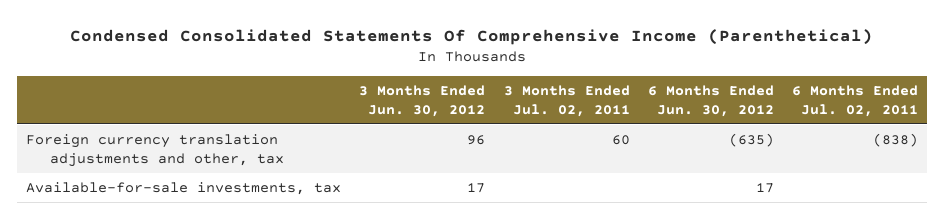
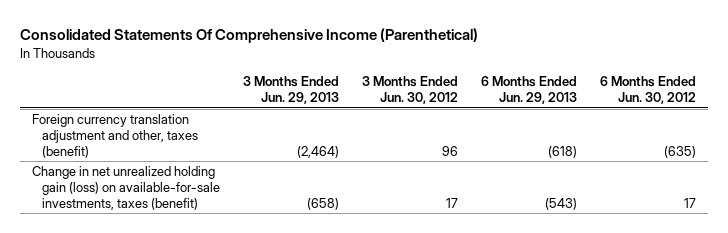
[70,28,874,45] Condensed Consolidated Statements Of Comprehensive Income (Parenthetical) -> [19,28,478,44] Consolidated Statements Of Comprehensive Income (Parenthetical)
[503,85,630,117] 3 Months Ended Jul. 02, 2011 -> none
[792,85,919,117] 6 Months Ended Jul. 02, 2011 -> none
none -> [242,76,339,104] 3 Months Ended Jun. 29, 2013
none -> [481,76,578,104] 6 Months Ended Jun. 29, 2013
[26,134,284,167] Foreign currency translation adjustments and other, tax -> [31,114,198,158] Foreign currency translation adjustment and other, taxes (benefit)
[26,182,342,196] Available-for-sale investments, tax -> [31,166,220,210] Change in net unrealized holding gain (loss) on available-for-sale investments, taxes (benefit)

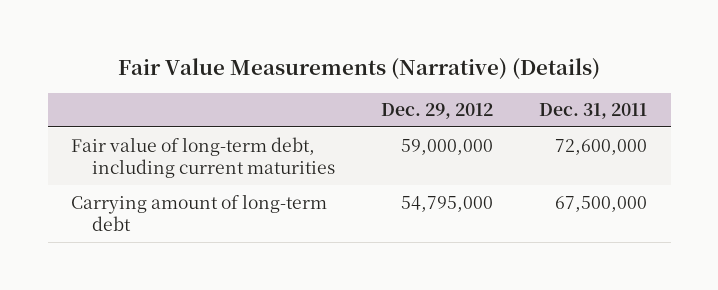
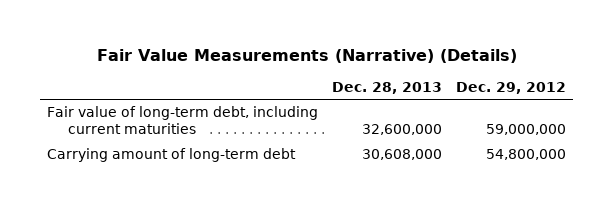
[539,103,648,120] Dec. 31, 2011 -> none
none -> [332,81,443,94] Dec. 28, 2013
[401,195,494,212] 54,795,000 -> [486,149,567,161] 54,800,000

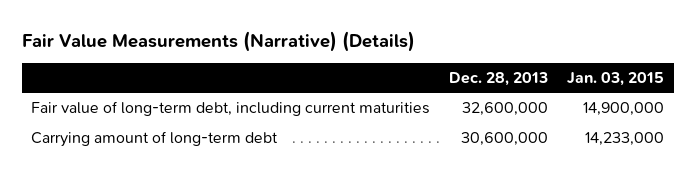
[456,81,567,94] Dec. 29, 2012 -> none
none -> [567,71,665,86] Jan. 03, 2015
[362,149,443,161] 30,608,000 -> [461,132,549,147] 30,600,000

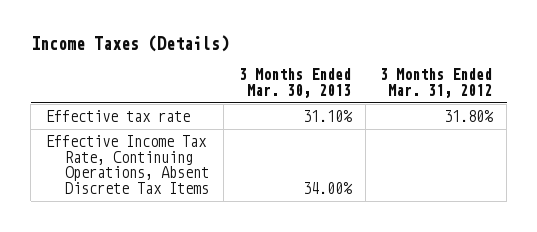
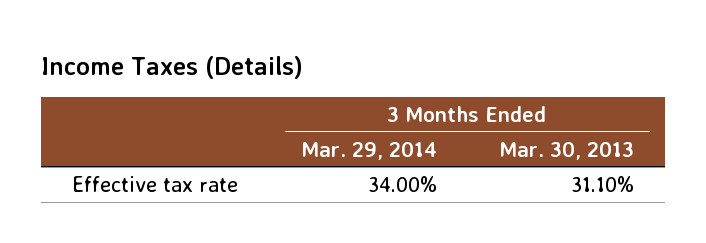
[379,68,492,98] 3 Months Ended Mar. 31, 2012 -> none
none -> [300,140,437,160] Mar. 29, 2014
[45,135,210,194] Effective Income Tax Rate, Continuing Operations, Absent Discrete Tax Items -> none

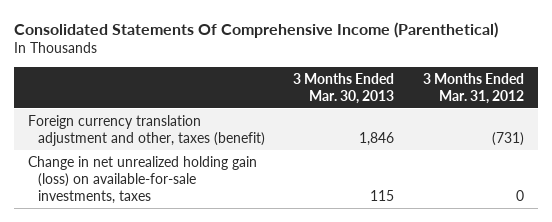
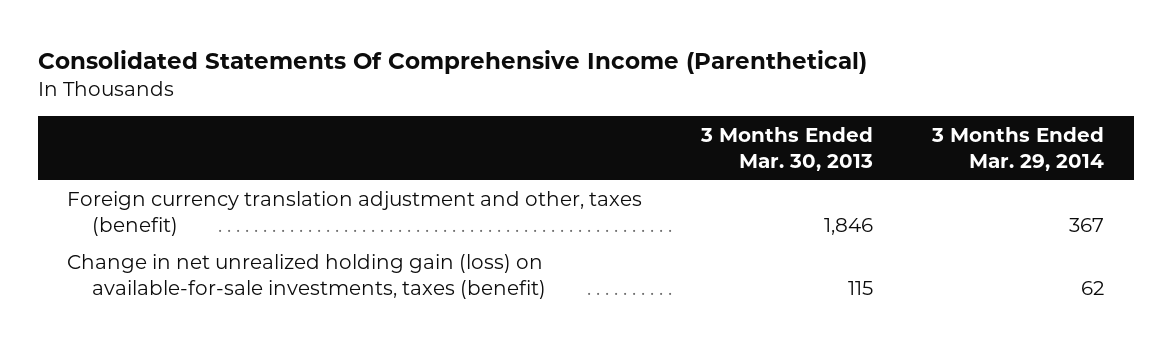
[422,72,524,104] 3 Months Ended Mar. 31, 2012 -> none
none -> [931,126,1105,171] 3 Months Ended Mar. 29, 2014
[28,155,258,204] Change in net unrealized holding gain (loss) on available-for-sale investments, taxes -> [67,253,547,299] Change in net unrealized holding gain (loss) on available-for-sale investments, taxes (benefit)

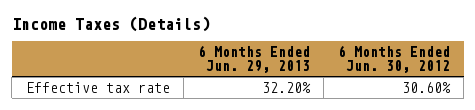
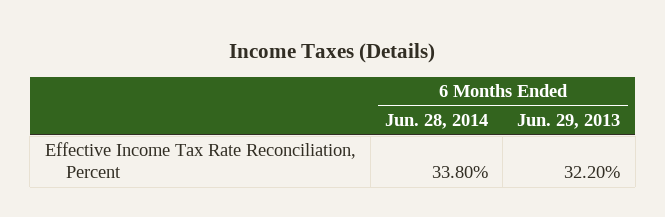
[337,45,450,73] 6 Months Ended Jun. 30, 2012 -> none
none -> [384,114,488,130] Jun. 28, 2014
[25,82,170,94] Effective tax rate -> [44,142,356,179] Effective Income Tax Rate Reconciliation, Percent

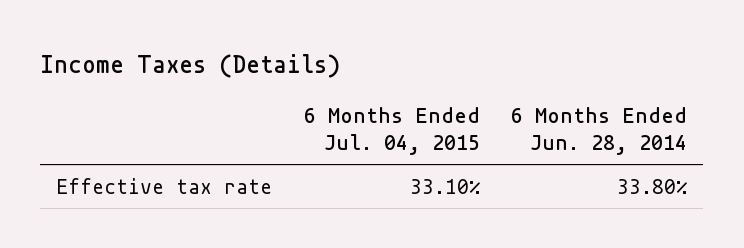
[517,114,621,130] Jun. 29, 2013 -> none
none -> [303,106,480,156] 6 Months Ended Jul. 04, 2015
[44,142,356,179] Effective Income Tax Rate Reconciliation, Percent -> [56,177,273,194] Effective tax rate

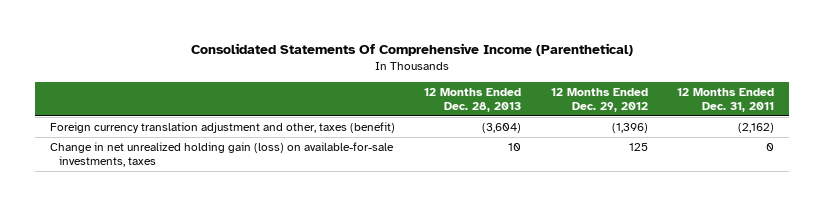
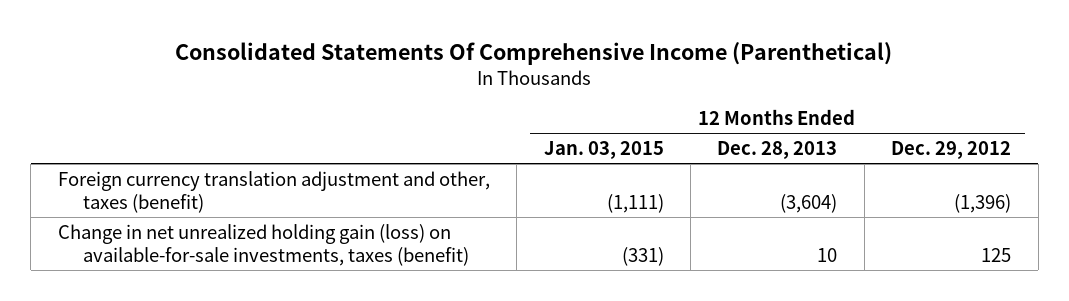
[677,87,775,112] 12 Months Ended Dec. 31, 2011 -> none
none -> [543,141,664,160] Jan. 03, 2015
[49,142,394,168] Change in net unrealized holding gain (loss) on available-for-sale investments, taxes -> [57,223,469,267] Change in net unrealized holding gain (loss) on available-for-sale investments, taxes (benefit)

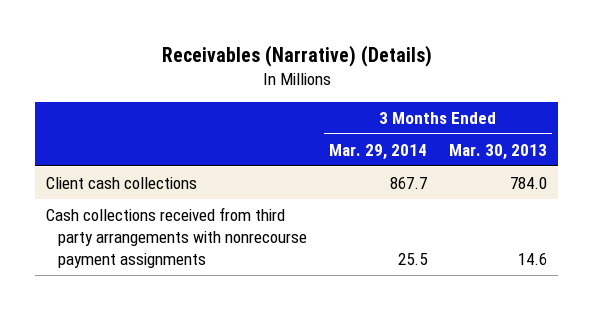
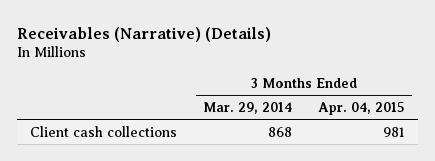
[448,143,547,160] Mar. 30, 2013 -> none
none -> [318,102,406,116] Apr. 04, 2015
[46,207,308,268] Cash collections received from third party arrangements with nonrecourse payment assignments -> none
[390,177,428,190] 867.7 -> [268,126,293,137] 868

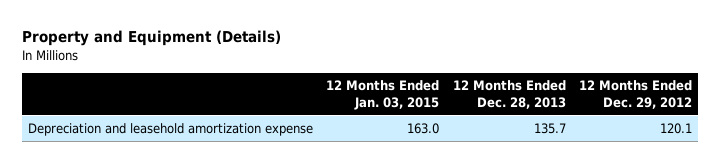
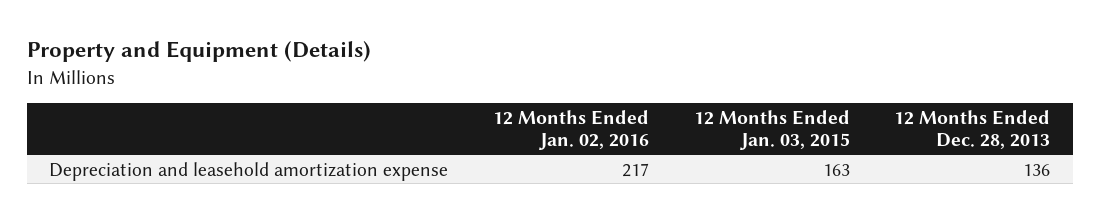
[578,80,692,109] 12 Months Ended Dec. 29, 2012 -> none
none -> [492,109,649,151] 12 Months Ended Jan. 02, 2016
[407,123,440,135] 163.0 -> [822,163,850,176] 163
[533,123,566,135] 135.7 -> [1023,163,1051,176] 136

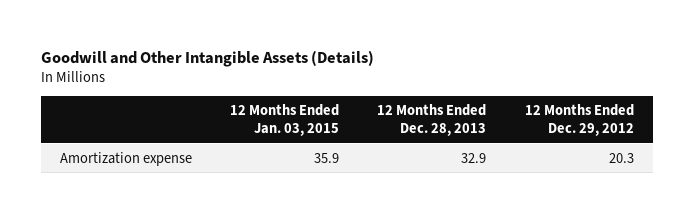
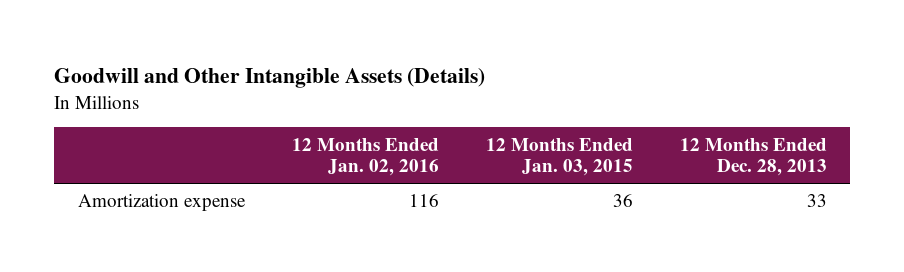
[524,104,634,137] 12 Months Ended Dec. 29, 2012 -> none
none -> [291,137,439,177] 12 Months Ended Jan. 02, 2016
[313,152,339,163] 35.9 -> [612,194,633,208] 36
[461,152,487,163] 32.9 -> [806,194,827,208] 33

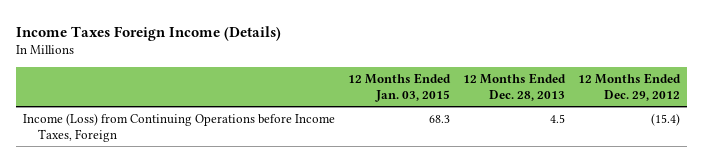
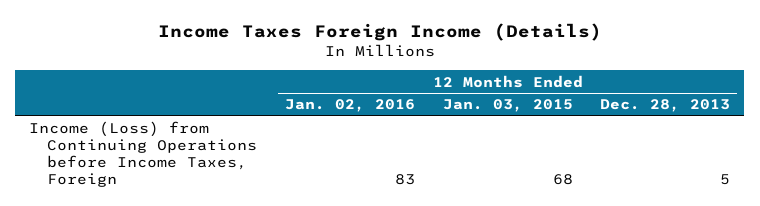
[578,73,682,101] 12 Months Ended Dec. 29, 2012 -> none
none -> [284,99,415,113] Jan. 02, 2016
[429,115,451,124] 68.3 -> [552,174,573,186] 68
[550,114,566,124] 4.5 -> [720,174,731,186] 5

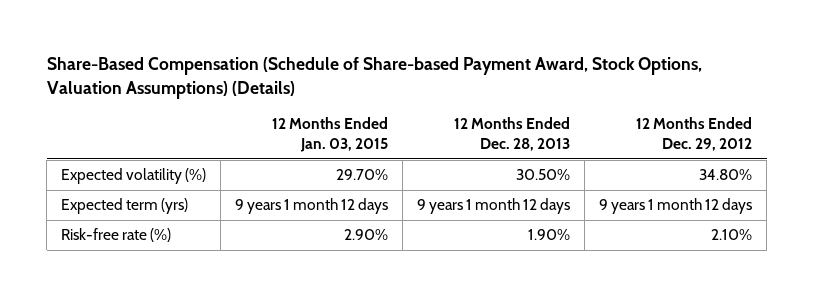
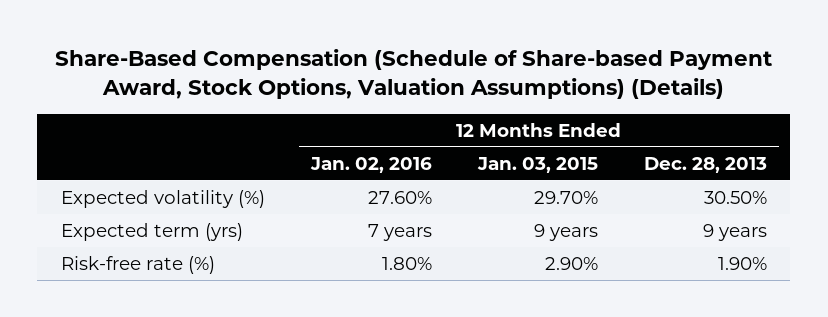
[636,117,753,152] 12 Months Ended Dec. 29, 2012 -> none
none -> [309,156,432,173] Jan. 02, 2016
[235,198,389,215] 9 years 1 month 12 days -> [534,223,599,241] 9 years
[417,198,571,215] 9 years 1 month 12 days -> [703,223,768,241] 9 years

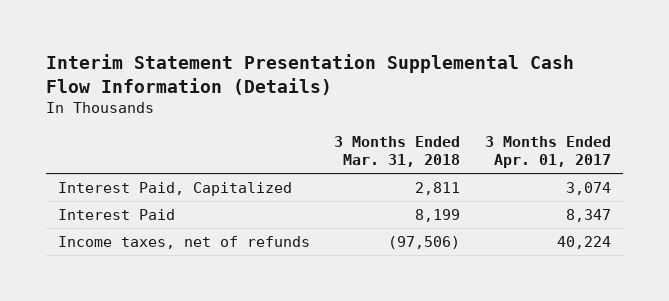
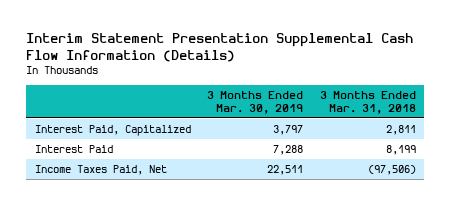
[484,136,611,169] 3 Months Ended Apr. 01, 2017 -> none
none -> [207,90,304,114] 3 Months Ended Mar. 30, 2019
[57,236,310,250] Income taxes, net of refunds -> [34,165,167,176] Income Taxes Paid, Net

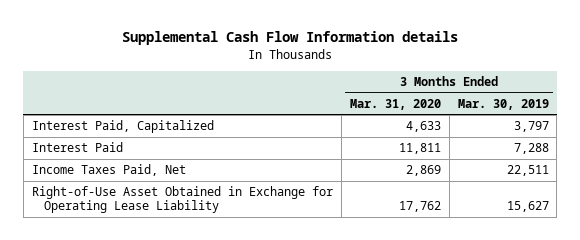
[26,32,414,62] Interim Statement Presentation Supplemental Cash Flow Information (Details) -> [122,31,459,46] Supplemental Cash Flow Information details
[319,90,416,114] 3 Months Ended Mar. 31, 2018 -> none
none -> [349,98,441,110] Mar. 31, 2020
none -> [31,186,333,214] Right-of-Use Asset Obtained in Exchange for Operating Lease Liability

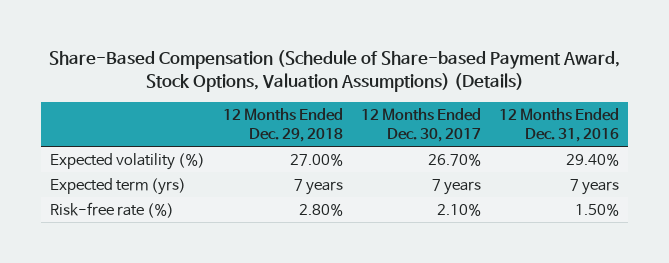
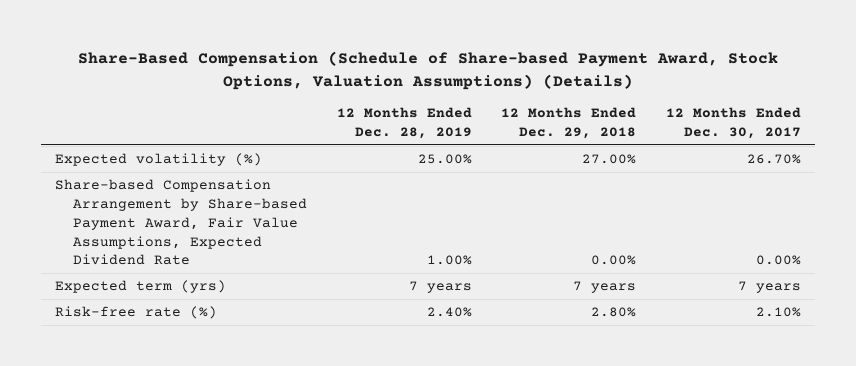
[499,108,620,143] 12 Months Ended Dec. 31, 2016 -> none
none -> [336,107,472,140] 12 Months Ended Dec. 28, 2019
none -> [55,179,308,266] Share-based Compensation Arrangement by Share-based Payment Award, Fair Value Assumptions, Expected Dividend Rate

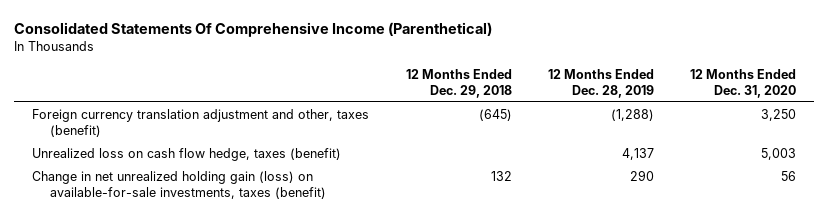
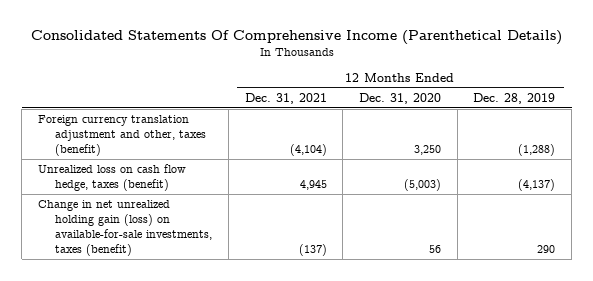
[14,21,493,37] Consolidated Statements Of Comprehensive Income (Parenthetical) -> [30,29,562,45] Consolidated Statements Of Comprehensive Income (Parenthetical Details)
[405,69,512,99] 12 Months Ended Dec. 29, 2018 -> none
none -> [244,92,327,104] Dec. 31, 2021
[621,148,654,161] 4,137 -> [518,178,556,191] (4,137)
[761,148,797,161] 5,003 -> [404,178,442,191] (5,003)

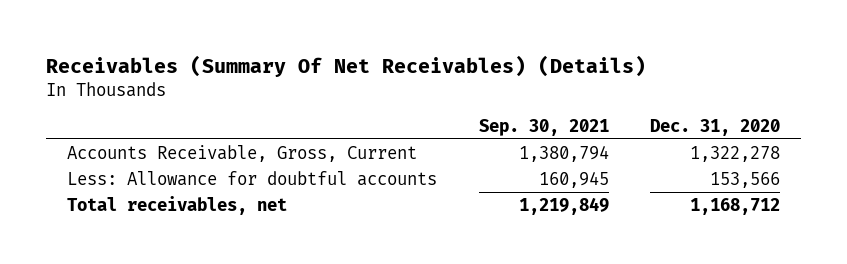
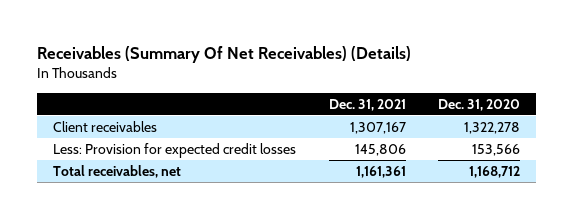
[478,118,609,136] Sep. 30, 2021 -> none
none -> [328,98,406,111] Dec. 31, 2021
[67,144,418,162] Accounts Receivable, Gross, Current -> [53,121,158,133] Client receivables
[67,170,438,186] Less: Allowance for doubtful accounts -> [53,143,297,159] Less: Provision for expected credit losses

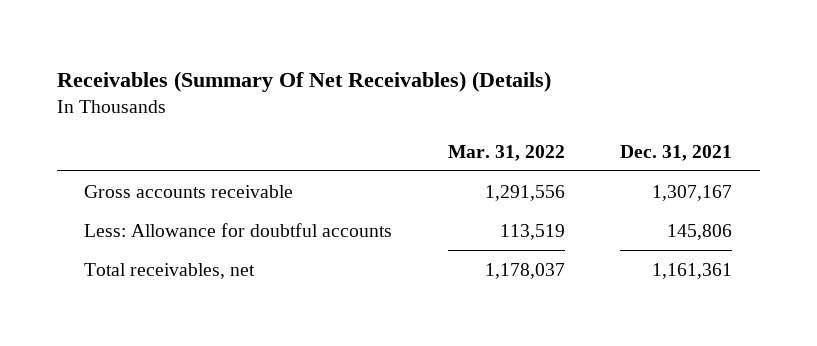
[438,98,521,111] Dec. 31, 2020 -> none
none -> [447,144,565,161] Mar. 31, 2022
[53,121,158,133] Client receivables -> [84,184,294,198] Gross accounts receivable
[53,143,297,159] Less: Provision for expected credit losses -> [84,222,393,237] Less: Allowance for doubtful accounts

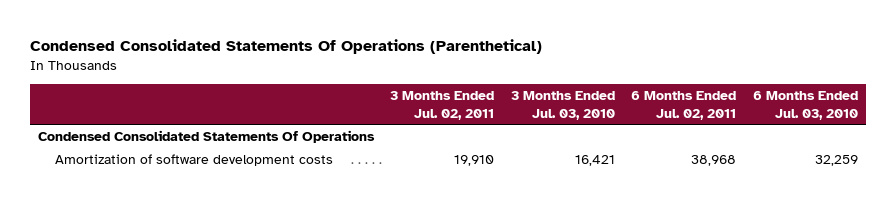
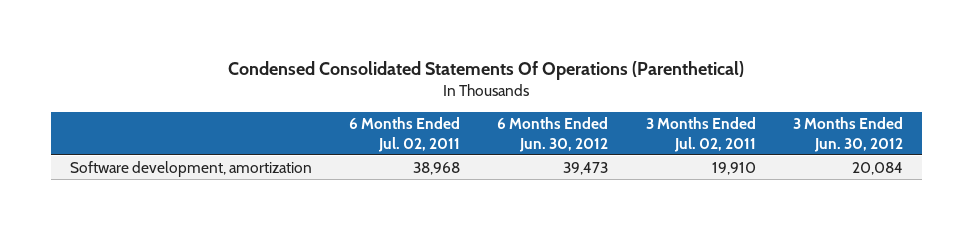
[510,91,615,120] 3 Months Ended Jul. 03, 2010 -> none
[752,91,858,120] 6 Months Ended Jul. 03, 2010 -> none
none -> [497,117,609,152] 6 Months Ended Jun. 30, 2012
none -> [793,117,904,152] 3 Months Ended Jun. 30, 2012
[37,129,375,143] Condensed Consolidated Statements Of Operations -> none
[55,153,334,166] Amortization of software development costs -> [69,161,312,178] Software development, amortization

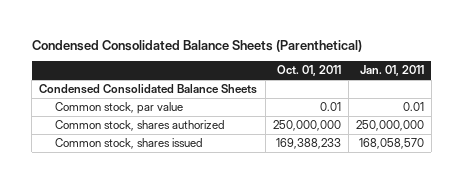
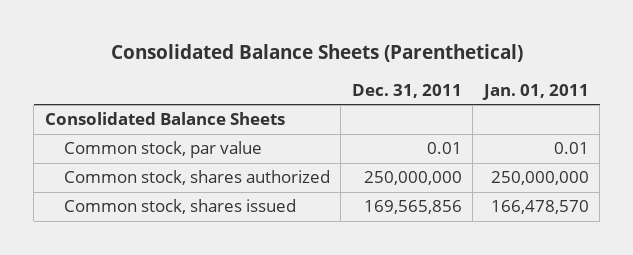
[31,39,362,52] Condensed Consolidated Balance Sheets (Parenthetical) -> [110,44,523,63] Consolidated Balance Sheets (Parenthetical)
[276,65,341,77] Oct. 01, 2011 -> none
none -> [351,83,462,98] Dec. 31, 2011
[39,84,258,95] Condensed Consolidated Balance Sheets -> [44,112,285,126] Consolidated Balance Sheets
[358,138,424,150] 168,058,570 -> [490,200,589,215] 166,478,570

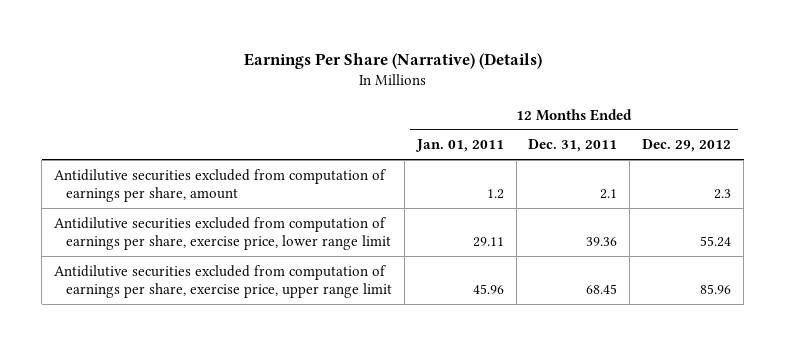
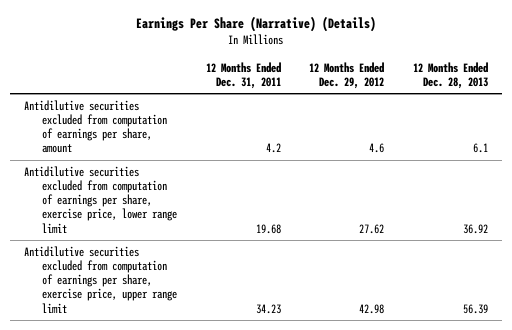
[414,139,504,153] Jan. 01, 2011 -> none
none -> [412,61,488,89] 12 Months Ended Dec. 28, 2013
[600,188,618,199] 2.1 -> [265,143,281,154] 4.2
[714,188,732,199] 2.3 -> [369,143,385,154] 4.6
[586,236,618,246] 39.36 -> [255,223,281,234] 19.68
[700,235,732,247] 55.24 -> [359,223,385,234] 27.62
[586,283,618,294] 68.45 -> [255,303,281,314] 34.23
[700,283,732,294] 85.96 -> [359,303,385,314] 42.98

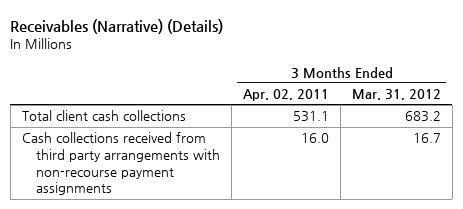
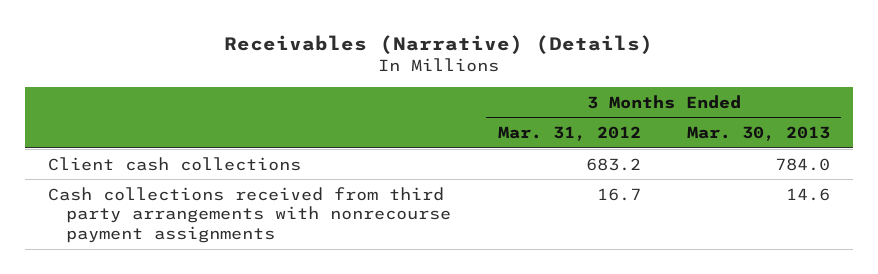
[242,89,329,102] Apr. 02, 2011 -> none
none -> [686,125,830,141] Mar. 30, 2013
[21,110,186,122] Total client cash collections -> [48,156,302,171] Client cash collections
[21,132,220,196] Cash collections received from third party arrangements with non-recourse payment assignments -> [48,186,452,244] Cash collections received from third party arrangements with nonrecourse payment assignments

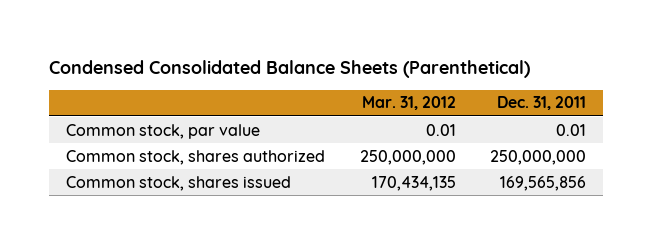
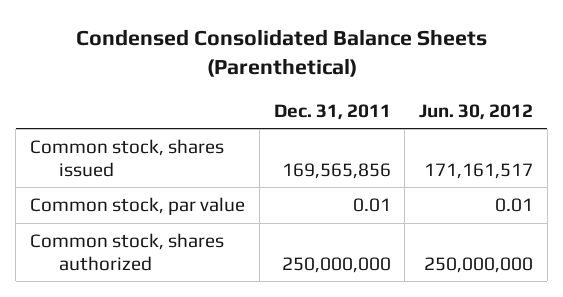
[361,96,456,111] Mar. 31, 2012 -> none
none -> [419,103,534,120] Jun. 30, 2012
[66,175,292,191] Common stock, shares issued -> [30,138,225,177] Common stock, shares issued

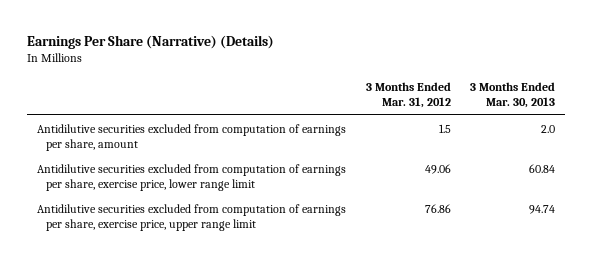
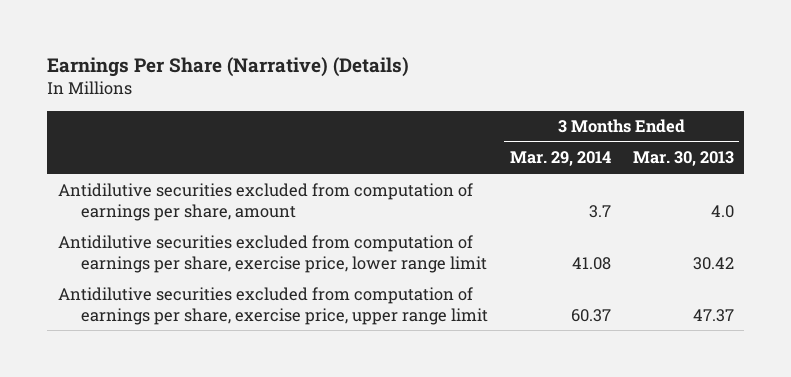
[365,82,451,109] 3 Months Ended Mar. 31, 2012 -> none
none -> [509,151,611,167] Mar. 29, 2014
[541,124,556,133] 2.0 -> [710,204,734,218] 4.0
[529,163,556,173] 60.84 -> [692,256,734,270] 30.42
[529,204,556,214] 94.74 -> [692,308,734,322] 47.37

